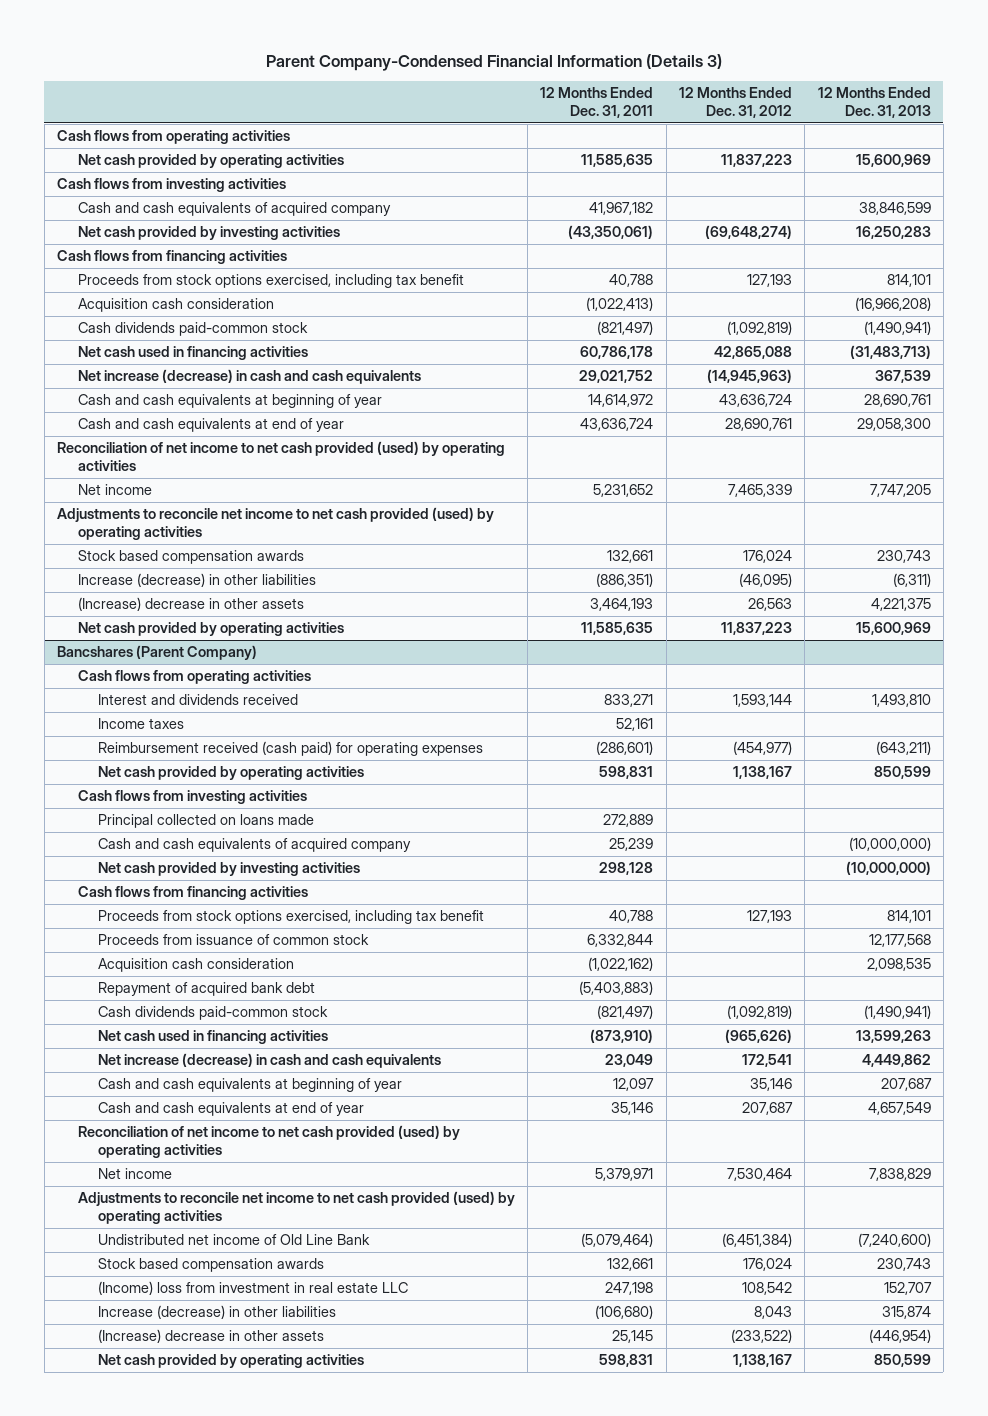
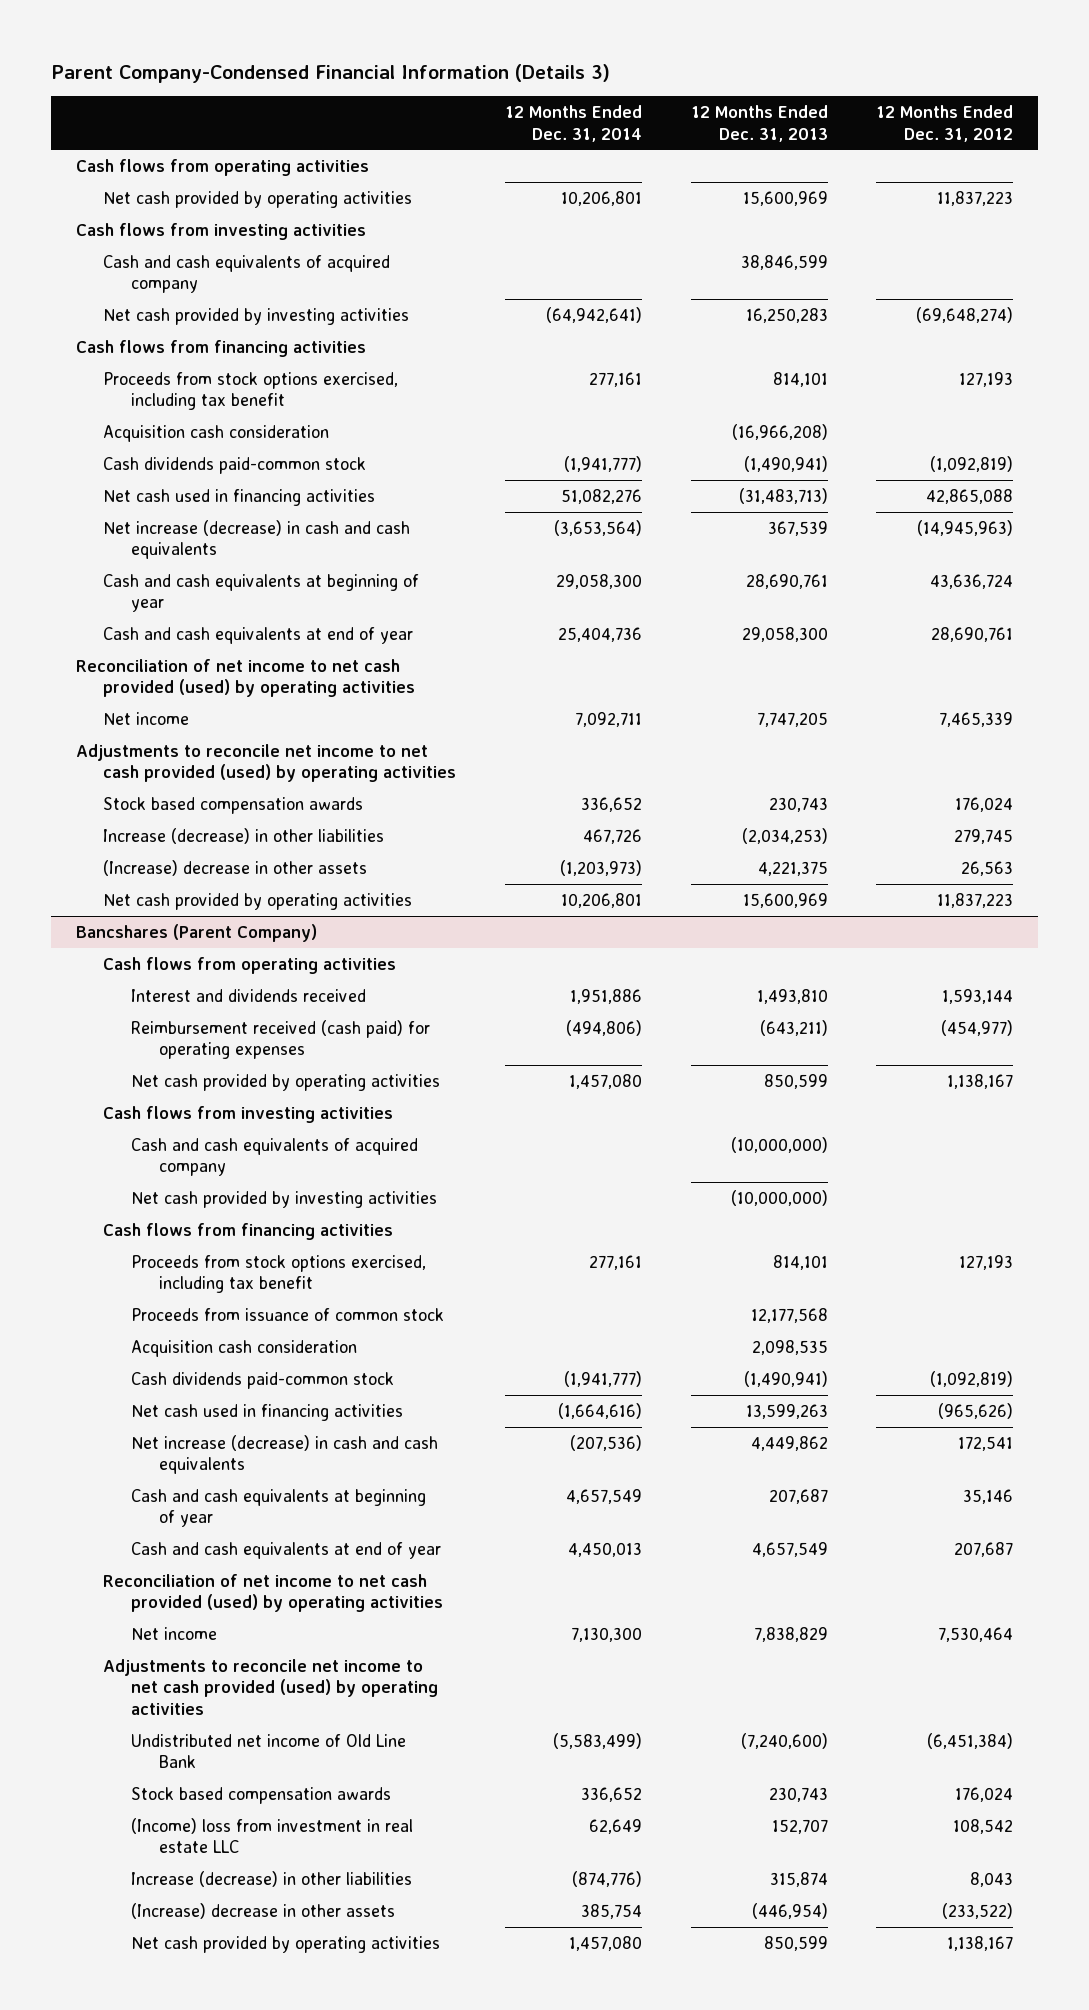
[540,87,654,119] 12 Months Ended Dec. 31, 2011 -> none
none -> [505,105,643,142] 12 Months Ended Dec. 31, 2014
[738,573,792,588] (46,095) -> [954,828,1014,844] 279,745
[892,573,931,588] (6,311) -> [741,827,828,844] (2,034,253)
[98,718,185,730] Income taxes -> none
[98,814,315,829] Principal collected on loans made -> none
[98,982,316,997] Repayment of acquired bank debt -> none

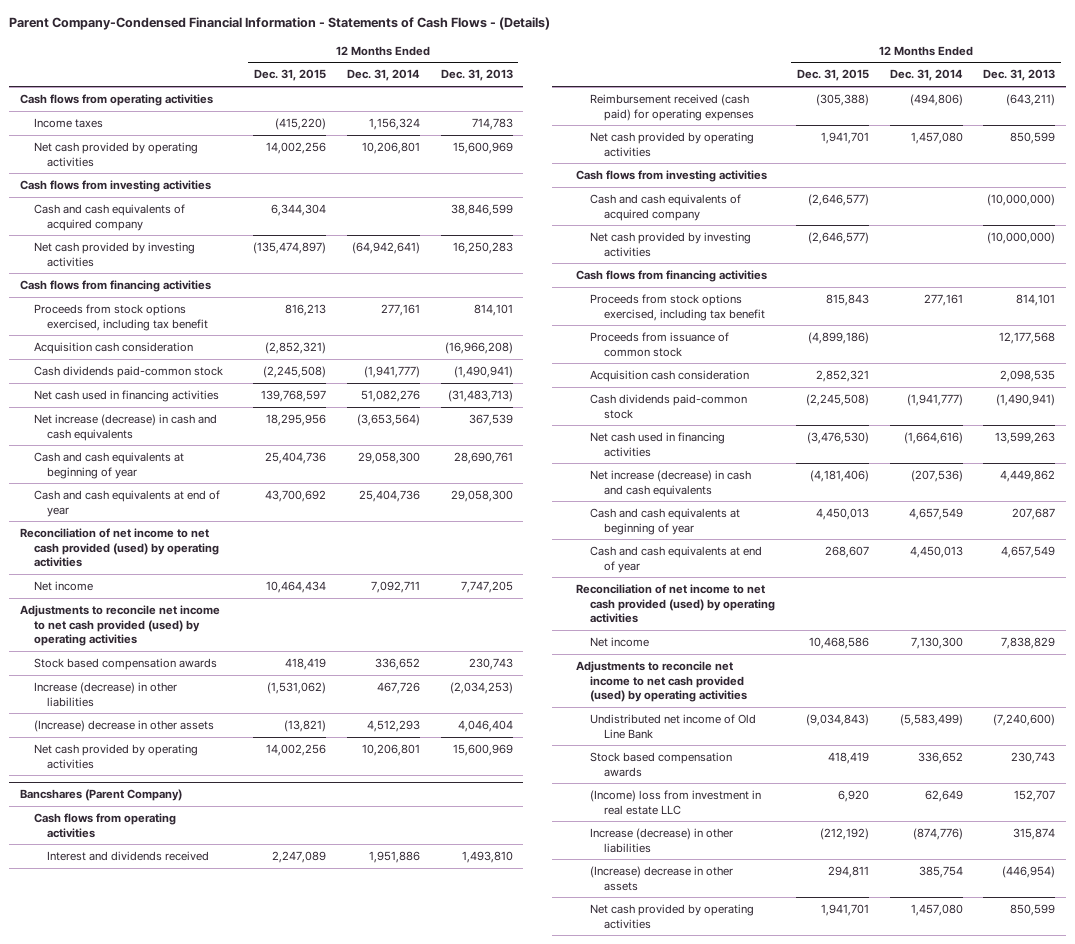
[51,63,611,83] Parent Company-Condensed Financial Information (Details 3) -> [9,17,551,31] Parent Company-Condensed Financial Information - Statements of Cash Flows - (Details)
[876,105,1014,142] 12 Months Ended Dec. 31, 2012 -> none
none -> [254,69,327,82] Dec. 31, 2015
none -> [33,117,103,128] Income taxes
[560,859,643,876] (1,203,973) -> [367,719,421,732] 4,512,293
[757,860,828,876] 4,221,375 -> [457,719,513,732] 4,046,404

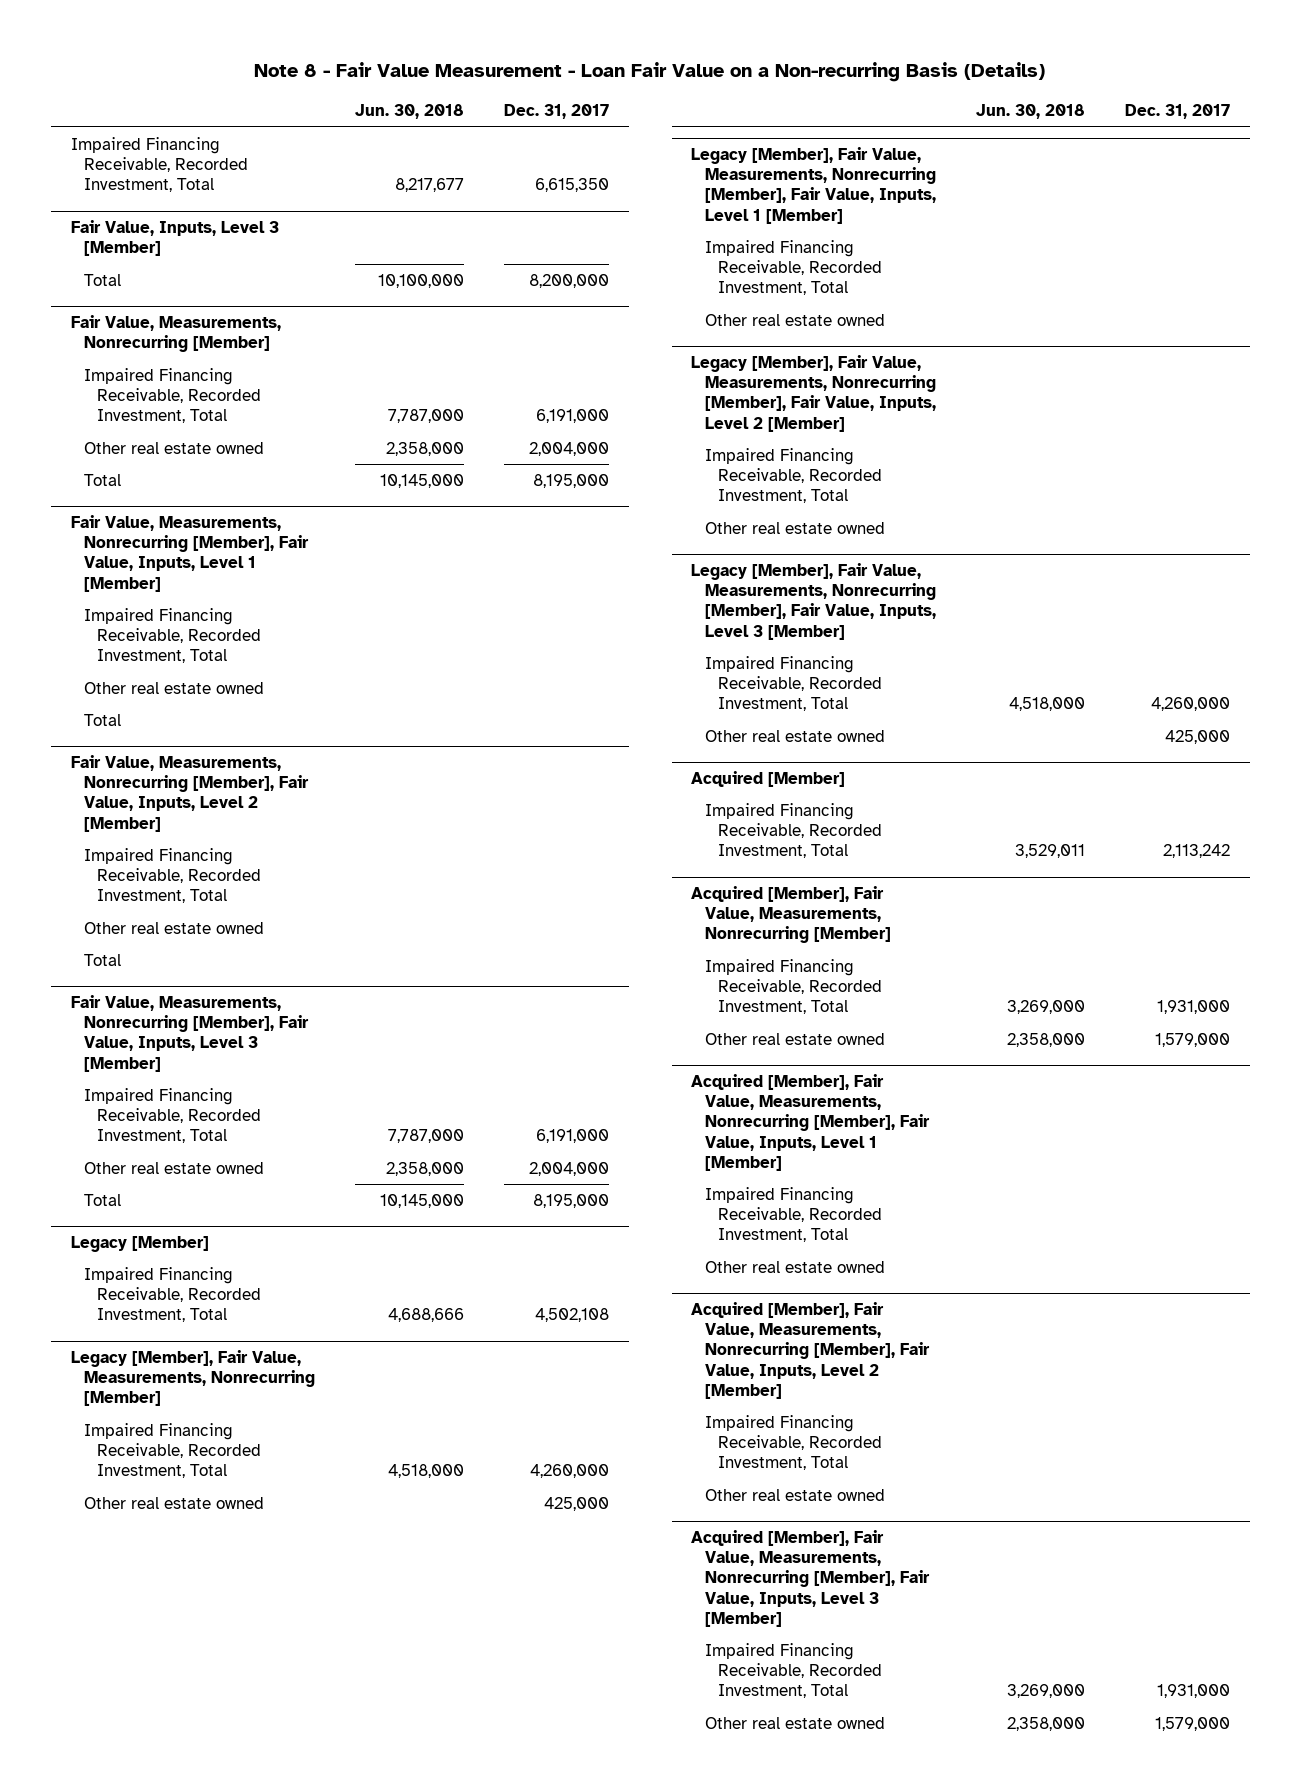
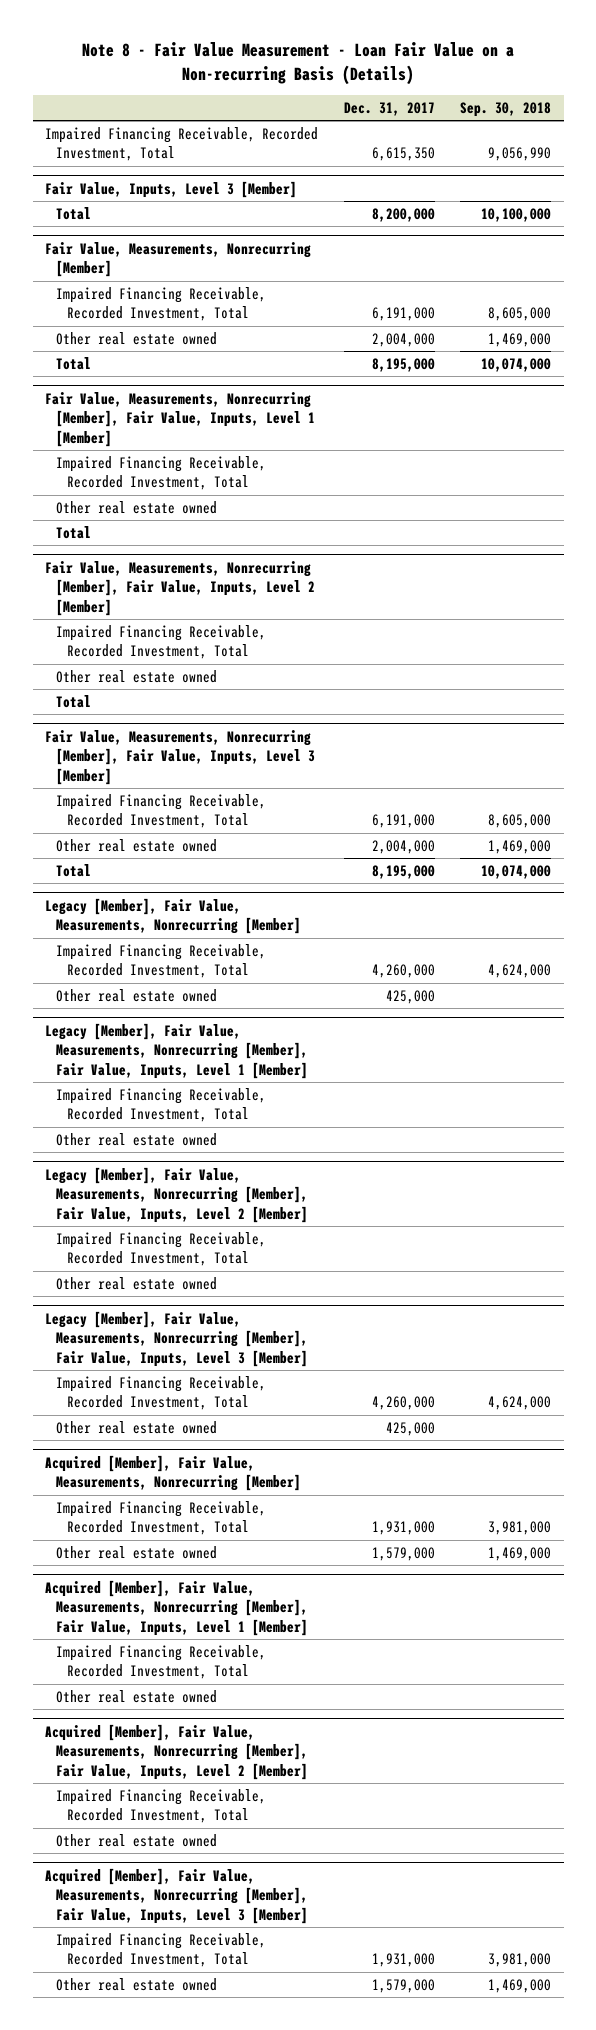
[355,104,465,120] Jun. 30, 2018 -> none
none -> [459,101,551,117] Sep. 30, 2018
[70,1236,209,1253] Legacy [Member] -> none
[84,1266,262,1323] Impaired Financing Receivable, Recorded Investment, Total -> none
[691,771,846,788] Acquired [Member] -> none
[704,802,883,859] Impaired Financing Receivable, Recorded Investment, Total -> none

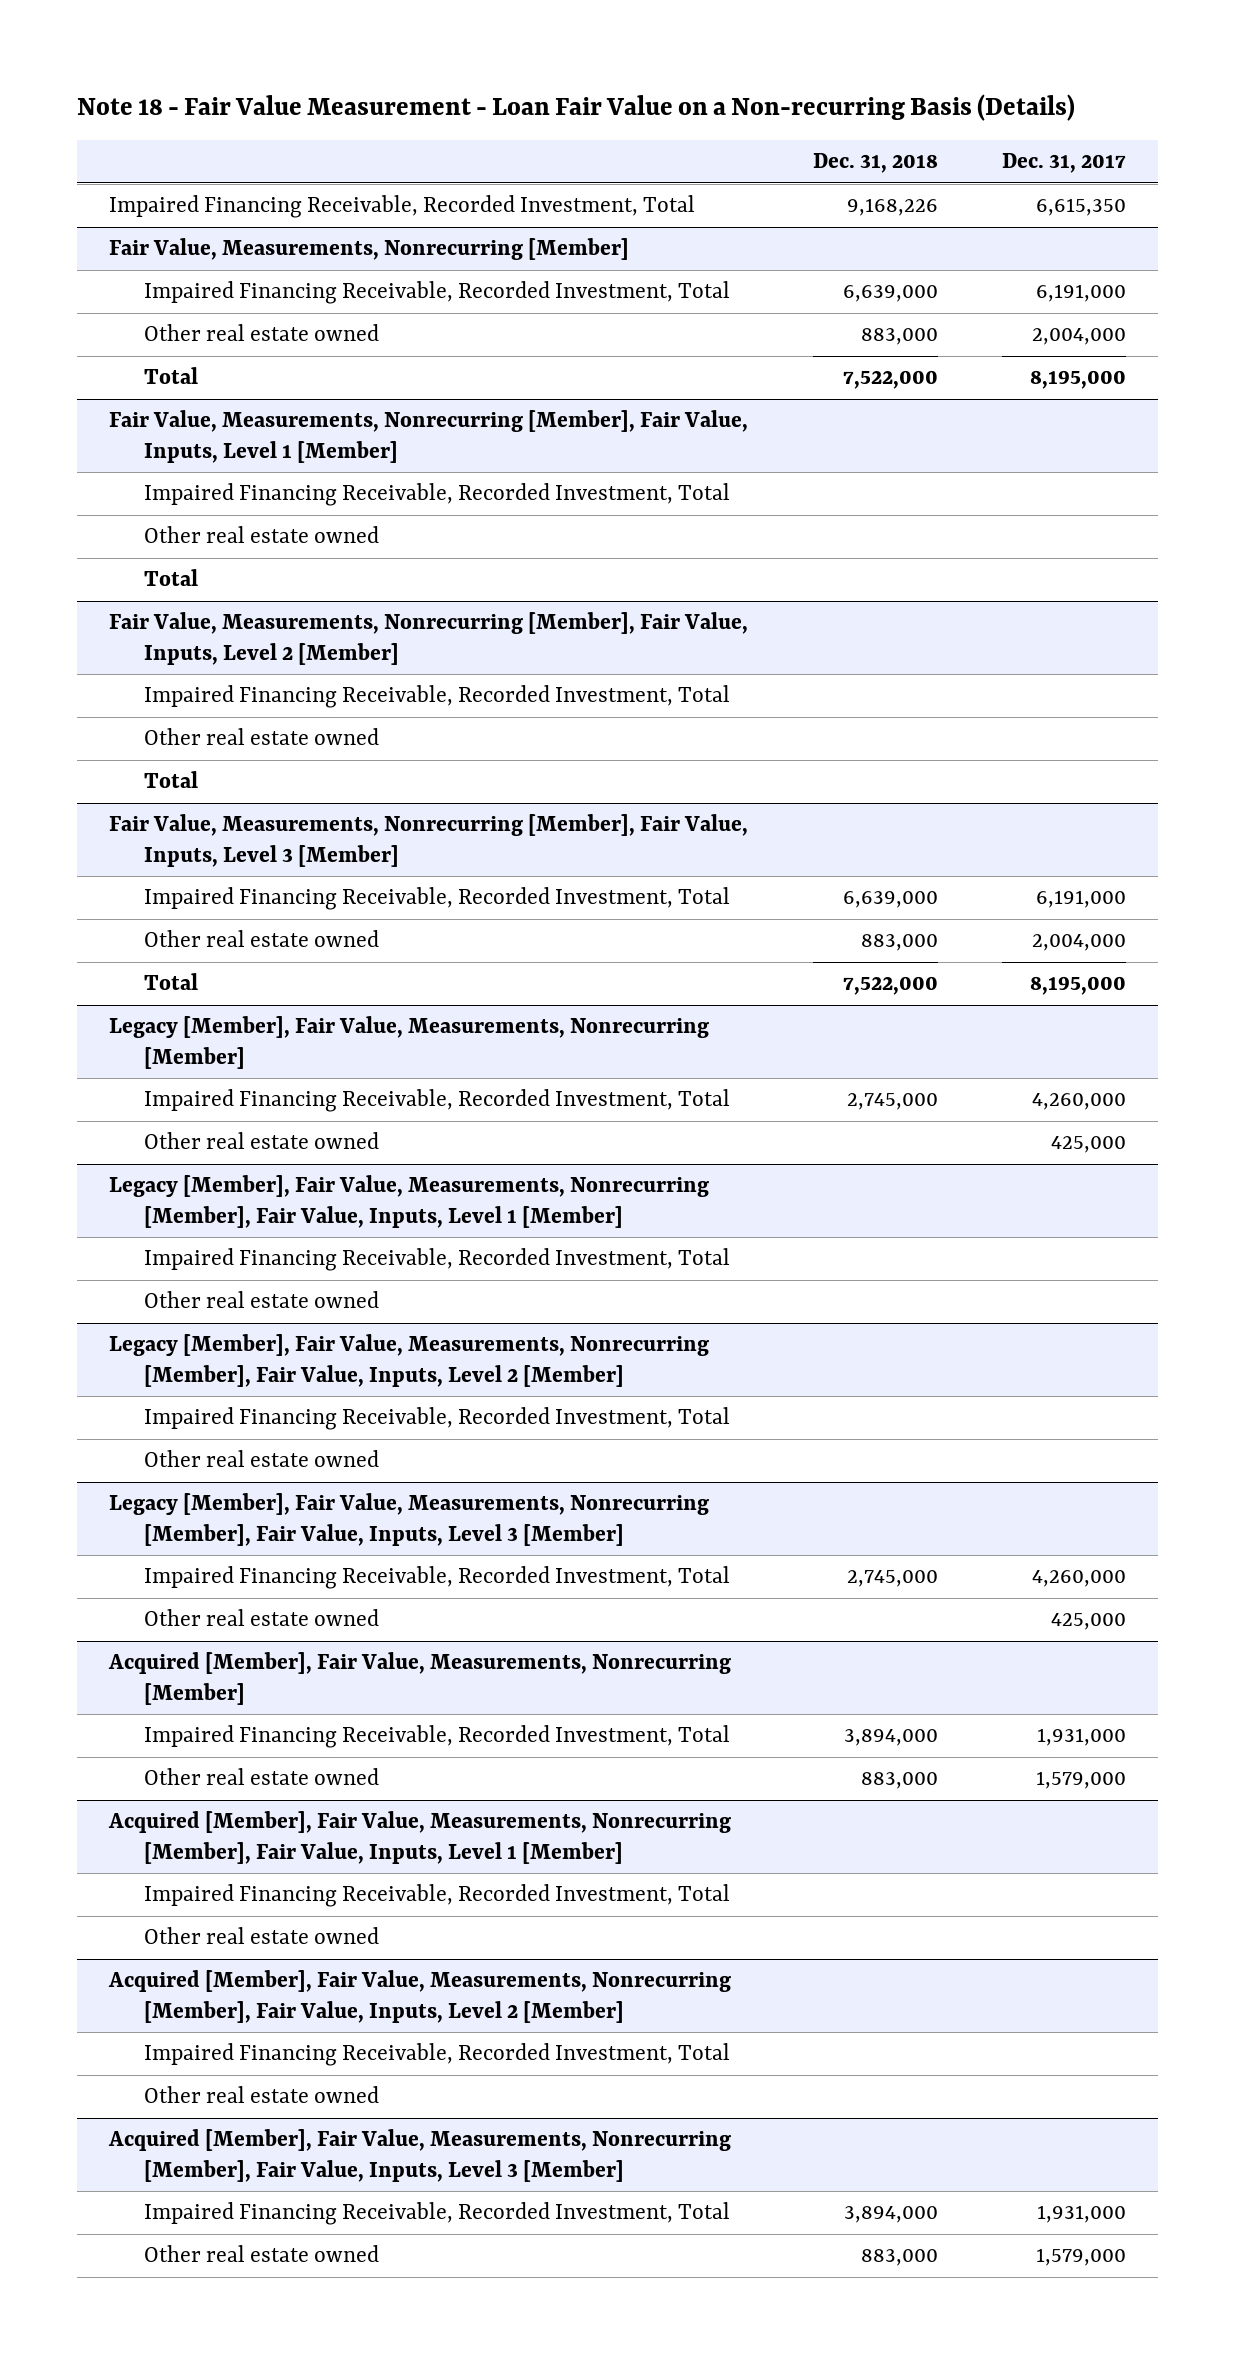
[82,42,515,85] Note 8 - Fair Value Measurement - Loan Fair Value on a Non-recurring Basis (Details) -> [77,94,1076,122] Note 18 - Fair Value Measurement - Loan Fair Value on a Non-recurring Basis (Details)
[459,101,551,117] Sep. 30, 2018 -> none
none -> [812,153,938,174] Dec. 31, 2018
[45,180,298,198] Fair Value, Inputs, Level 3 [Member] -> none
[56,206,92,220] Total -> none

